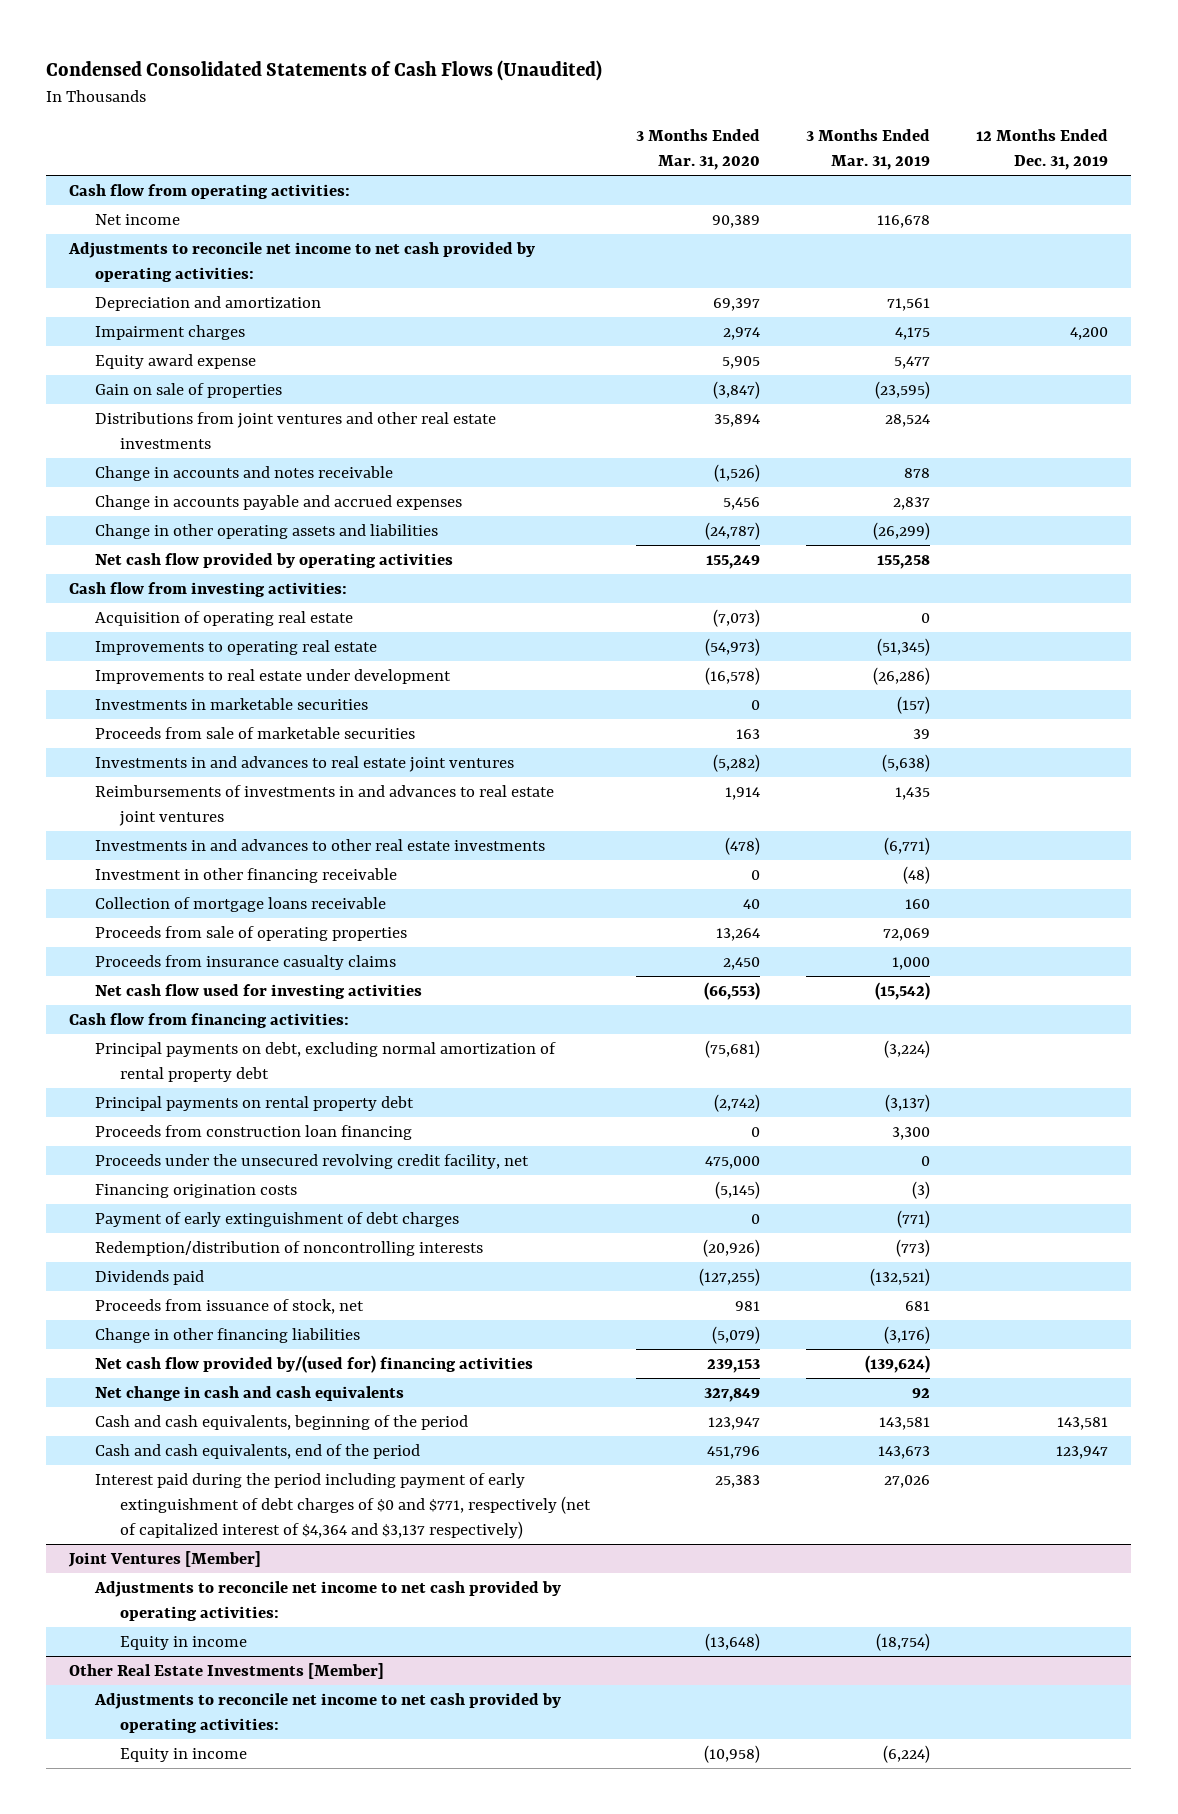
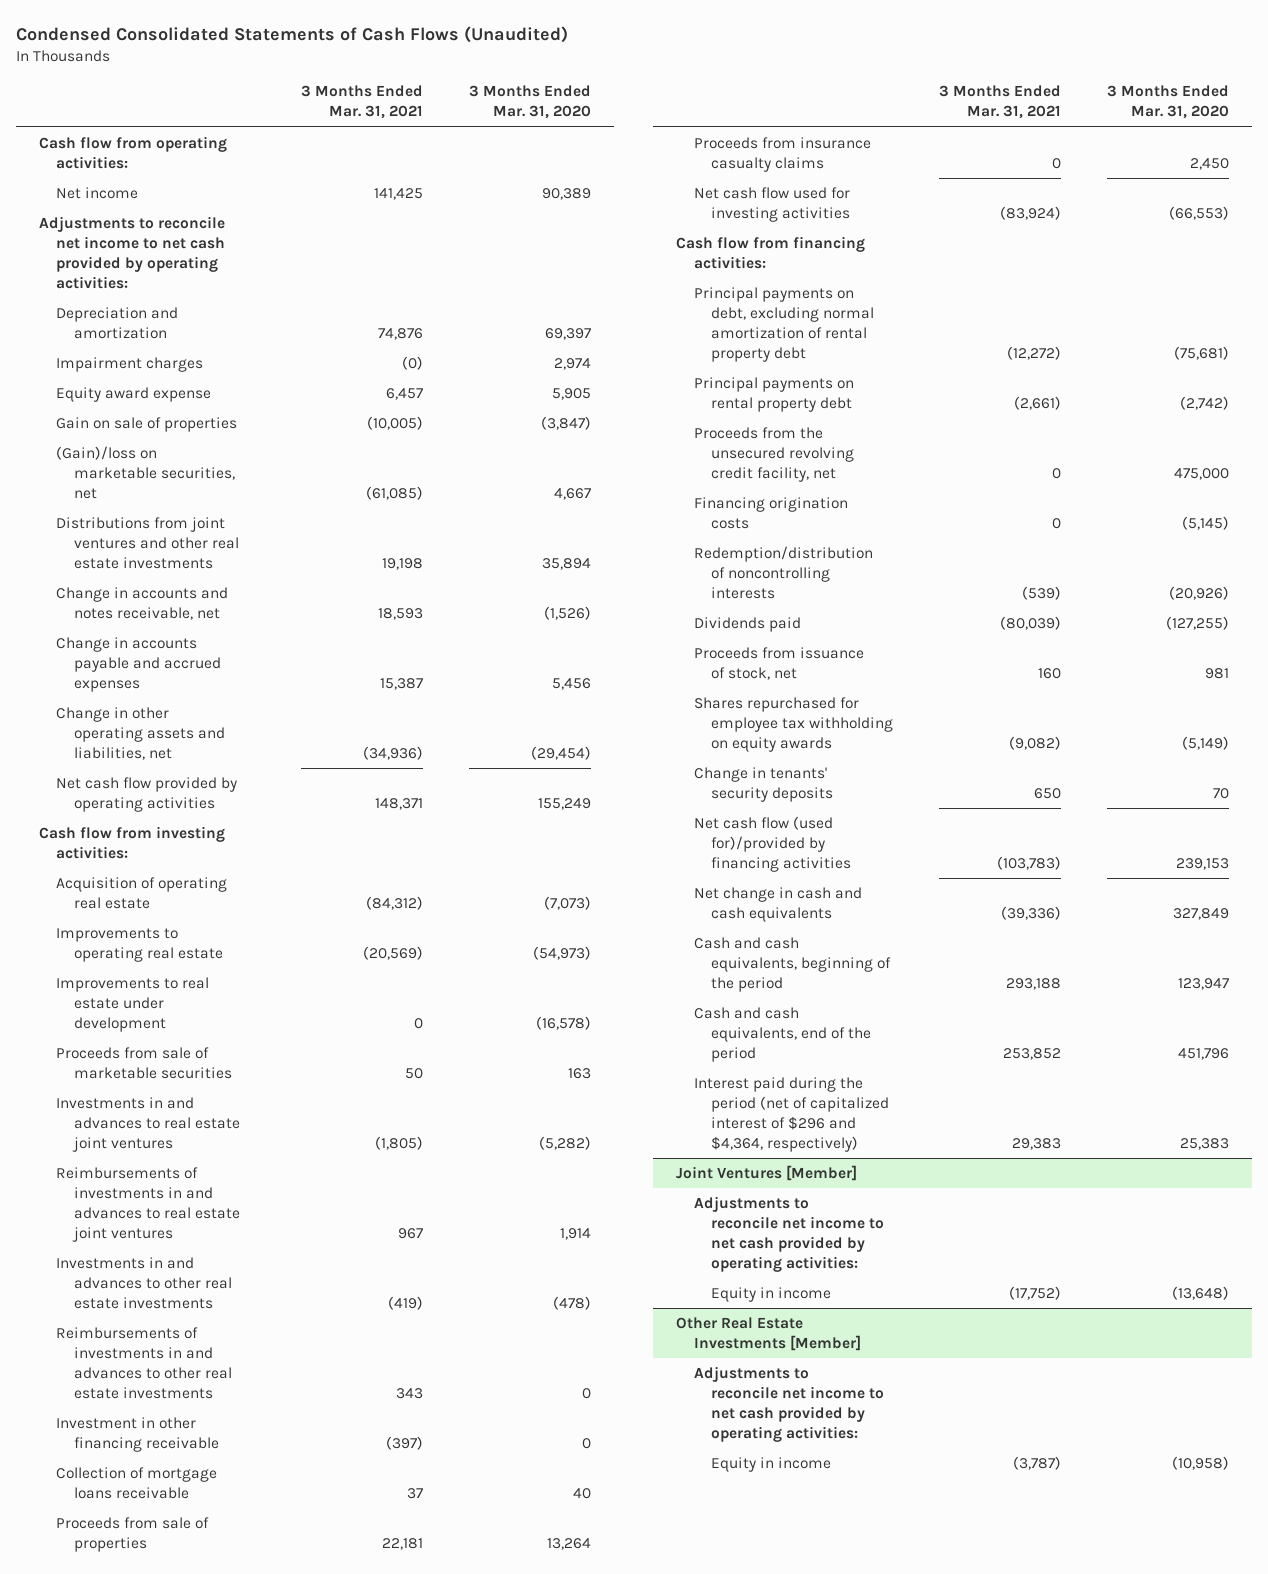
[806,129,931,170] 3 Months Ended Mar. 31, 2019 -> none
[976,129,1109,170] 12 Months Ended Dec. 31, 2019 -> none
none -> [301,85,424,120] 3 Months Ended Mar. 31, 2021
none -> [56,446,235,500] (Gain)/loss on marketable securities, net
[94,466,393,482] Change in accounts and notes receivable -> [56,587,229,621] Change in accounts and notes receivable, net
[94,524,438,540] Change in other operating assets and liabilities -> [56,707,225,761] Change in other operating assets and liabilities, net
[704,522,760,541] (24,787) -> [531,746,592,761] (29,454)
[94,698,368,711] Investments in marketable securities -> none
none -> [56,1327,232,1400] Reimbursements of investments in and advances to other real estate investments
[94,926,407,942] Proceeds from sale of operating properties -> [56,1517,210,1553] Proceeds from sale of properties
[94,1125,412,1141] Proceeds from construction loan financing -> none
[94,1154,529,1170] Proceeds under the unsecured revolving credit facility, net -> [693,427,855,483] Proceeds from the unsecured revolving credit facility, net
[94,1212,459,1228] Payment of early extinguishment of debt charges -> none
[94,1328,360,1344] Change in other financing liabilities -> none
none -> [693,697,894,753] Shares repurchased for employee tax withholding on equity awards
none -> [693,767,834,803] Change in tenants' security deposits
[94,1355,533,1374] Net cash flow provided by/(used for) financing activities -> [693,816,852,873] Net cash flow (used for)/provided by financing activities
[94,1473,591,1539] Interest paid during the period including payment of early extinguishment of debt charges of $0 and $771, respectively (net of capitalized interest of $4,364 and $3,137 respectively) -> [693,1077,890,1153] Interest paid during the period (net of capitalized interest of $296 and $4,364, respectively)

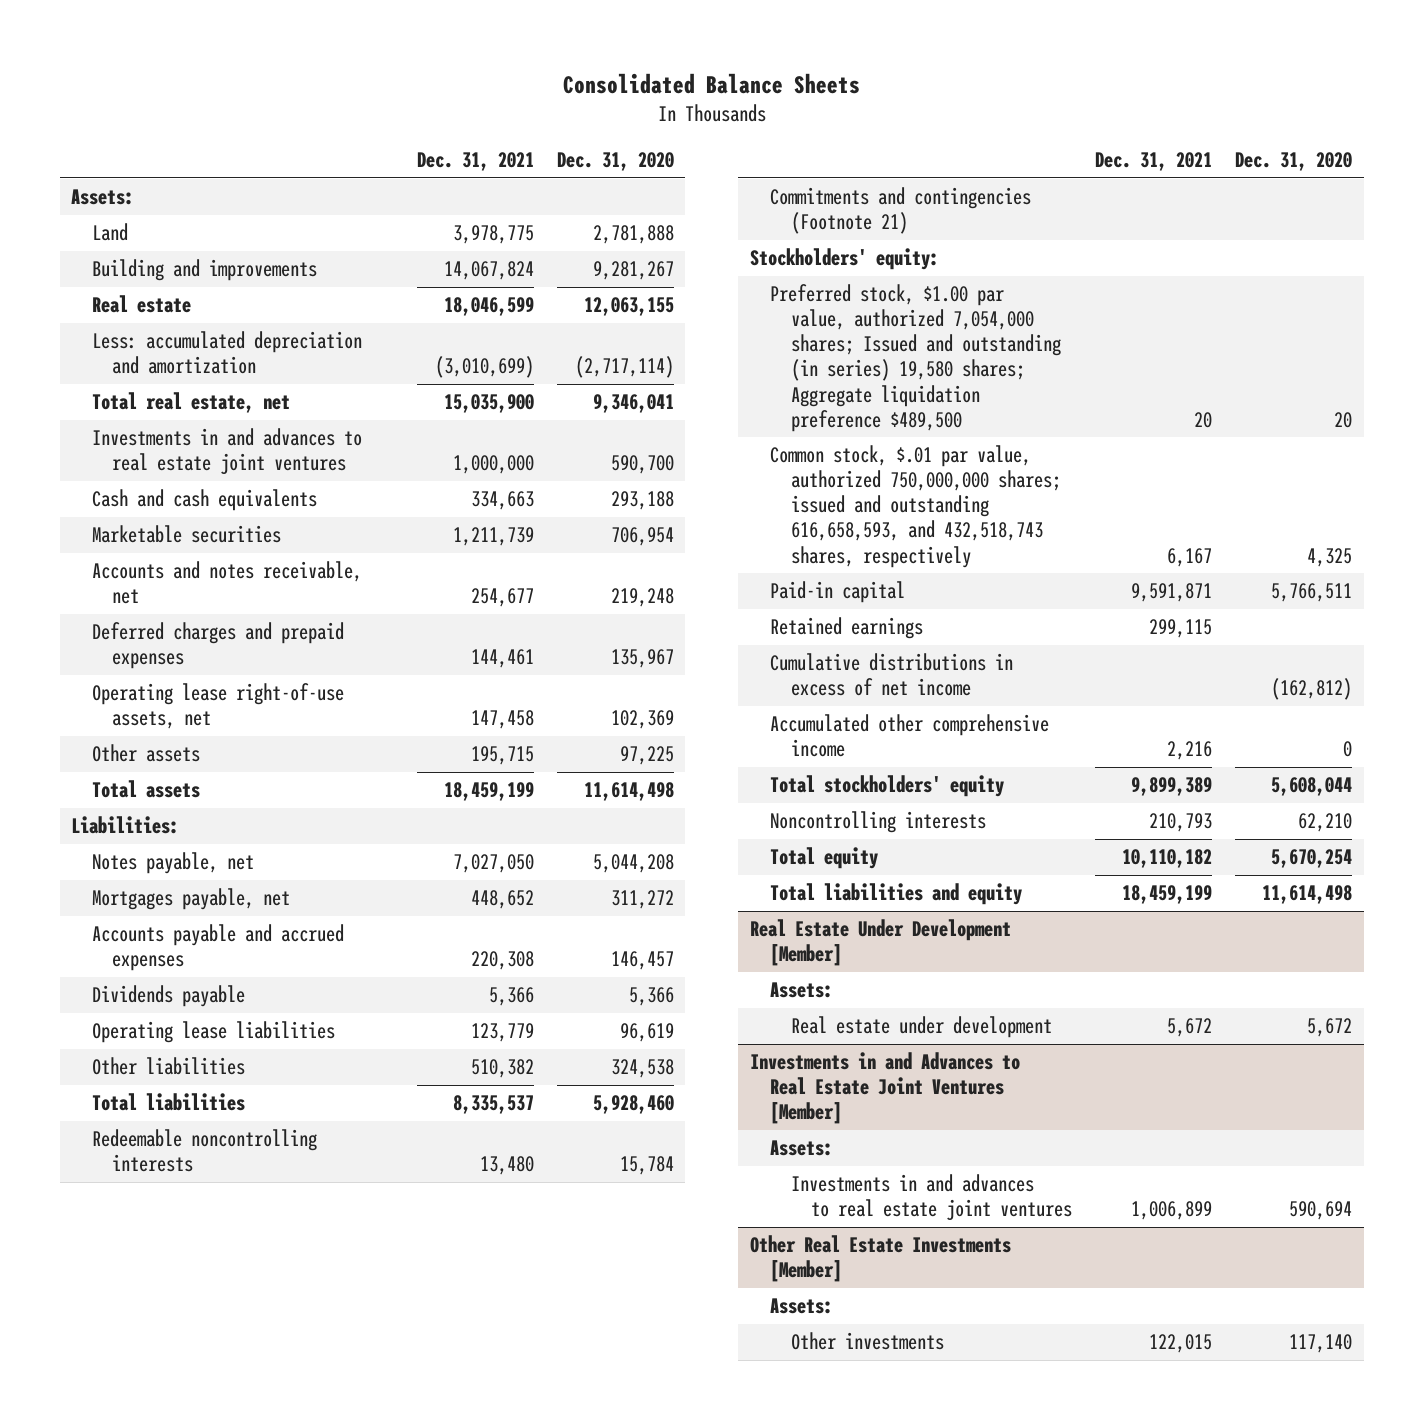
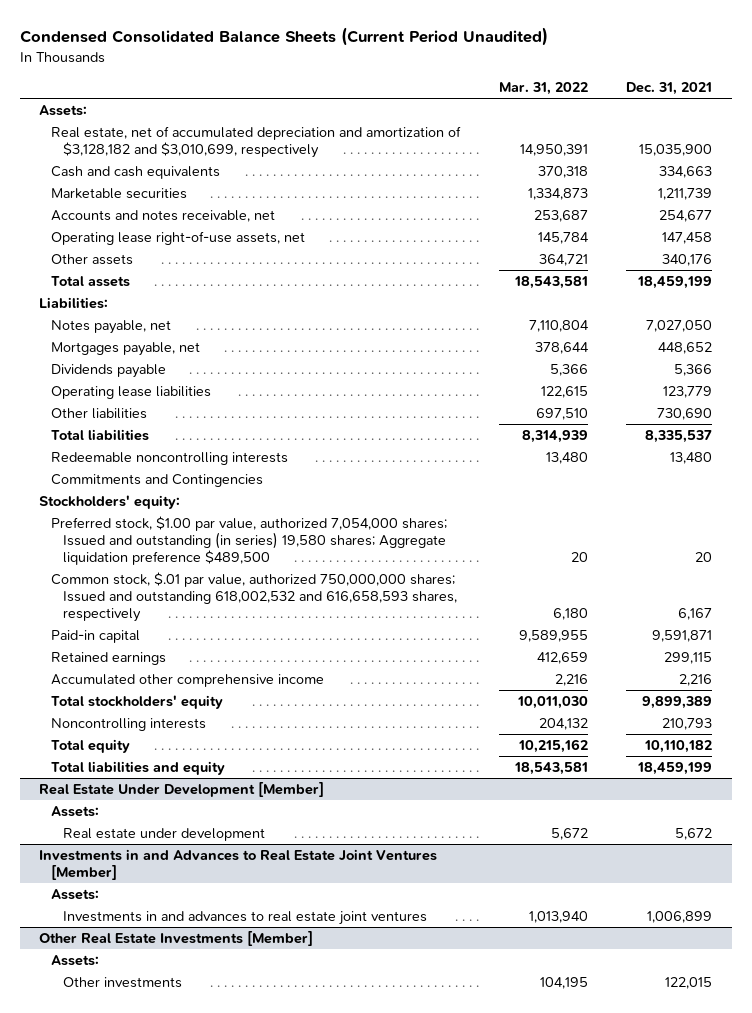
[562,72,860,94] Consolidated Balance Sheets -> [19,27,548,47] Condensed Consolidated Balance Sheets (Current Period Unaudited)
[556,152,674,172] Dec. 31, 2020 -> none
none -> [498,82,588,96] Mar. 31, 2022
[91,223,128,242] Land -> none
[91,259,317,282] Building and improvements -> none
[91,295,191,314] Real estate -> none
[91,331,362,375] Less: accumulated depreciation and amortization -> none
[91,428,362,476] Investments in and advances to real estate joint ventures -> none
[91,392,290,414] Total real estate, net -> [50,125,461,158] Real estate, net of accumulated depreciation and amortization of $3,128,182 and $3,010,699, respectively
[91,622,344,670] Deferred charges and prepaid expenses -> none
[470,746,534,766] 195,715 -> [662,253,713,266] 340,176
[91,924,344,972] Accounts payable and accrued expenses -> none
[470,1059,534,1079] 510,382 -> [657,407,713,420] 730,690
[770,187,1032,235] Commitments and contingencies (Footnote 21) -> [50,473,263,487] Commitments and Contingencies
[770,445,1061,568] Common stock, $.01 par value, authorized 750,000,000 shares; issued and outstanding 616,658,593, and 432,518,743 shares, respectively -> [50,571,457,622] Common stock, $.01 par value, authorized 750,000,000 shares; Issued and outstanding 618,002,532 and 616,658,593 shares, respectively
[770,653,1014,697] Cumulative distributions in excess of net income -> none

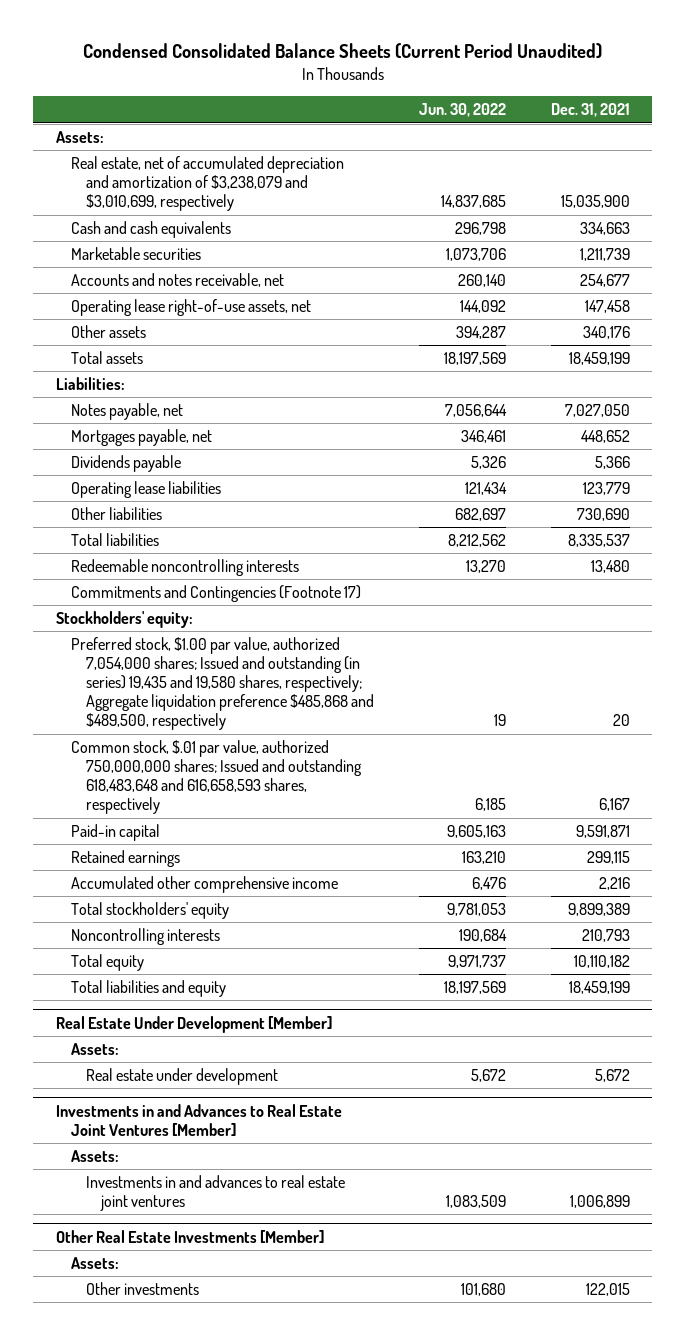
[498,82,588,96] Mar. 31, 2022 -> none
none -> [418,103,506,118] Jun. 30, 2022
[50,125,461,158] Real estate, net of accumulated depreciation and amortization of $3,128,182 and $3,010,699, respectively -> [71,156,345,212] Real estate, net of accumulated depreciation and amortization of $3,238,079 and $3,010,699, respectively
[50,473,263,487] Commitments and Contingencies -> [71,585,362,603] Commitments and Contingencies (Footnote 17)
[50,515,447,565] Preferred stock, $1.00 par value, authorized 7,054,000 shares; Issued and outstanding (in series) 19,580 shares; Aggregate liquidation preference $489,500 -> [71,637,375,731] Preferred stock, $1.00 par value, authorized 7,054,000 shares; Issued and outstanding (in series) 19,435 and 19,580 shares, respectively; Aggregate liquidation preference $485,868 and $489,500, respectively
[50,571,457,622] Common stock, $.01 par value, authorized 750,000,000 shares; Issued and outstanding 618,002,532 and 616,658,593 shares, respectively -> [71,740,363,815] Common stock, $.01 par value, authorized 750,000,000 shares; Issued and outstanding 618,483,648 and 616,658,593 shares, respectively

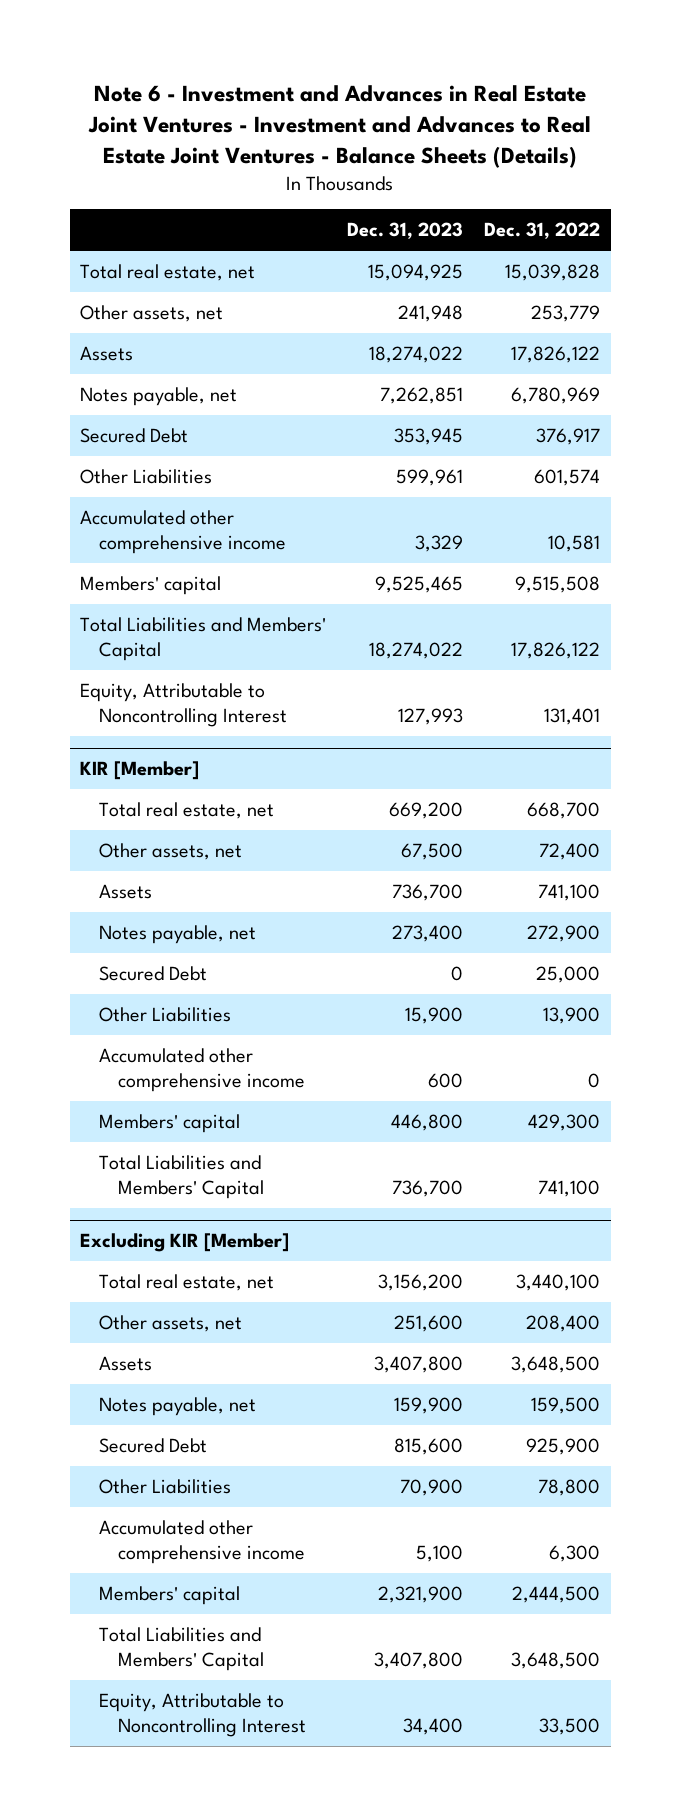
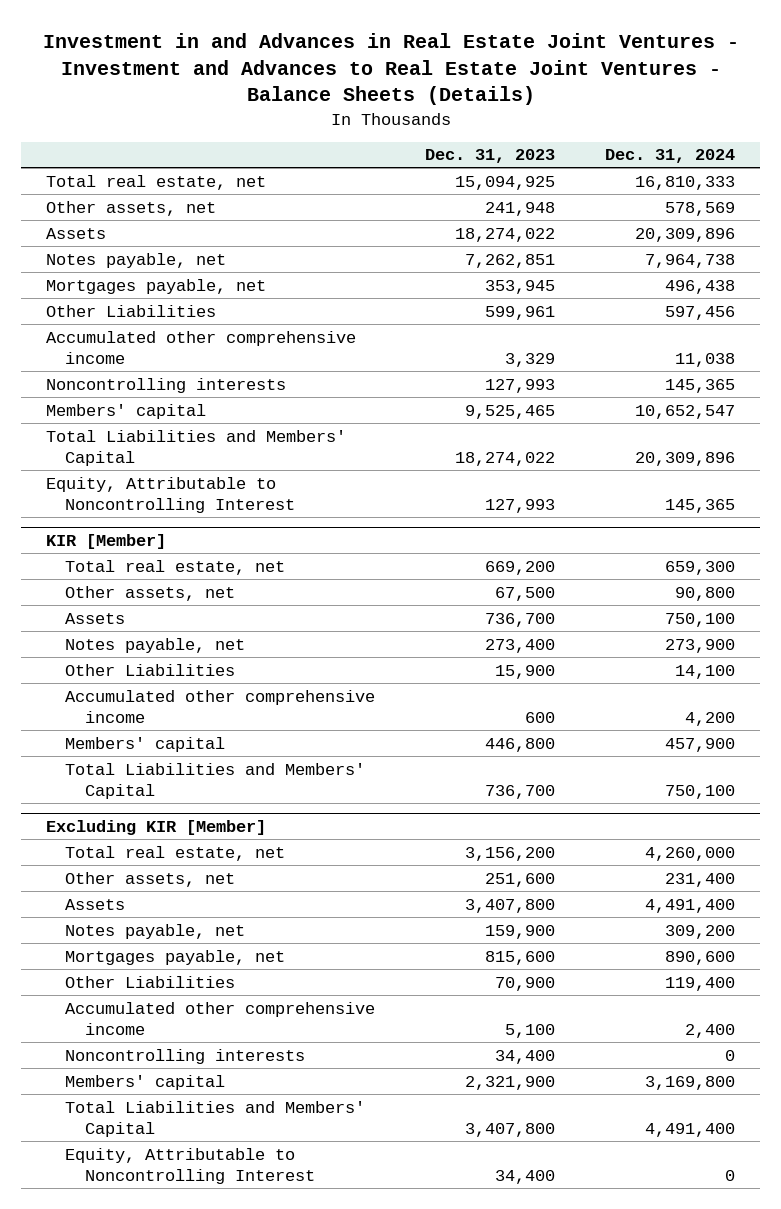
[88,84,592,168] Note 6 - Investment and Advances in Real Estate Joint Ventures - Investment and Advances to Real Estate Joint Ventures - Balance Sheets (Details) -> [42,32,739,106] Investment in and Advances in Real Estate Joint Ventures - Investment and Advances to Real Estate Joint Ventures - Balance Sheets (Details)
[484,222,601,240] Dec. 31, 2022 -> none
none -> [605,149,736,164] Dec. 31, 2024
[80,427,189,443] Secured Debt -> [46,278,267,294] Mortgages payable, net
none -> [46,377,287,393] Noncontrolling interests
[99,965,208,981] Secured Debt -> none
[99,1437,208,1453] Secured Debt -> [65,949,286,965] Mortgages payable, net
none -> [65,1048,306,1064] Noncontrolling interests

